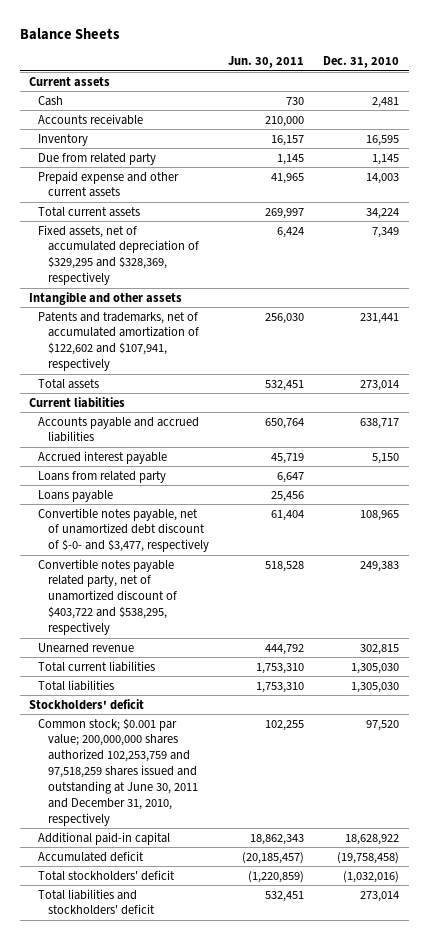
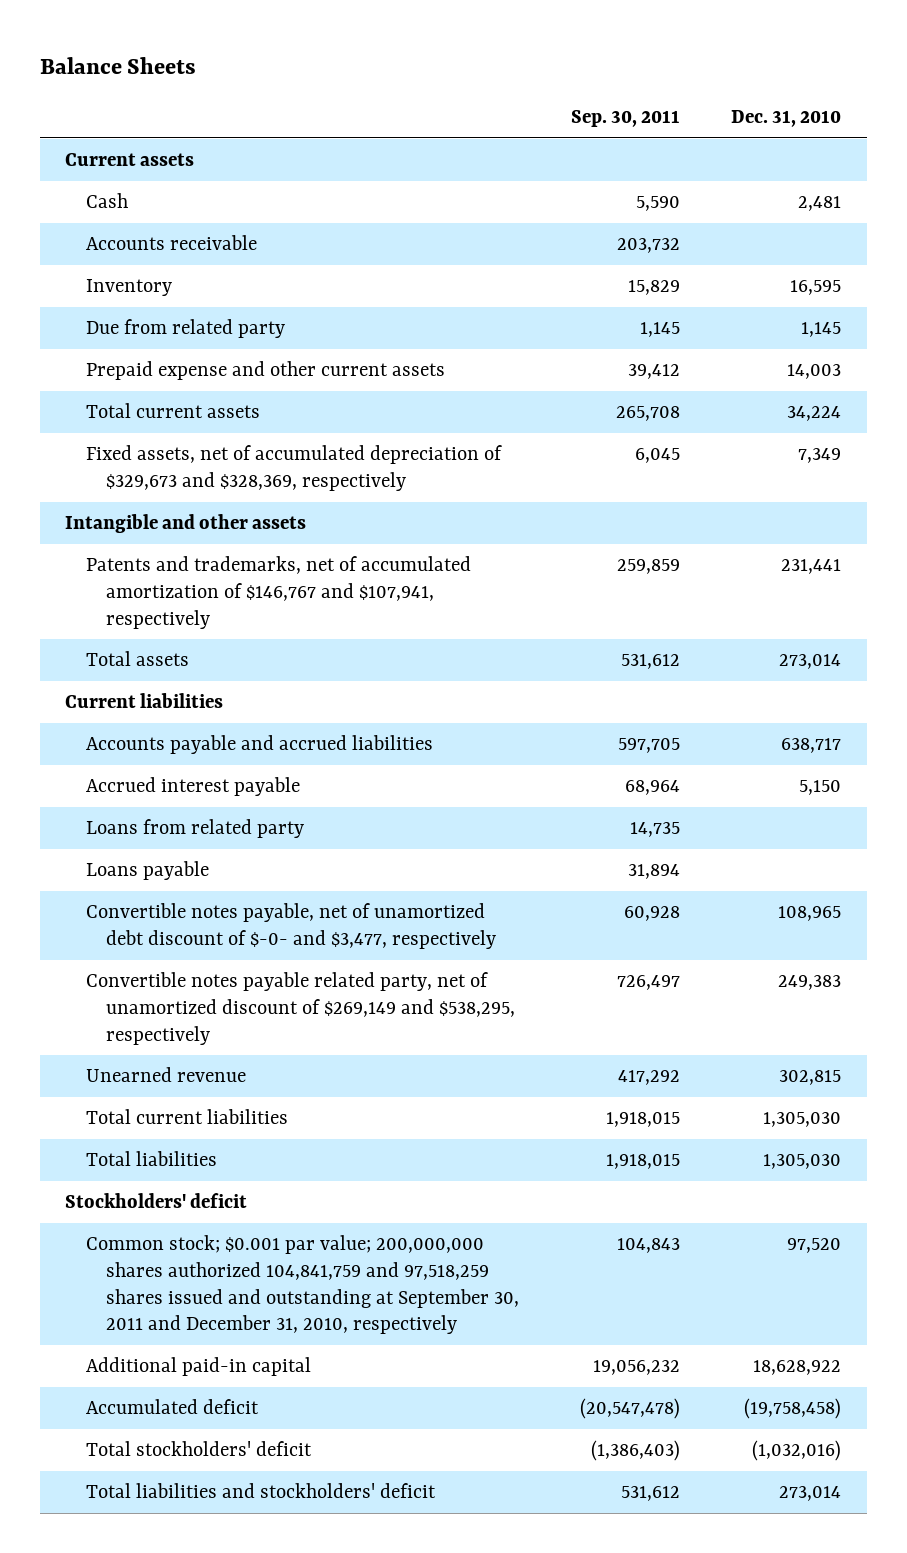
[227,56,304,69] Jun. 30, 2011 -> none
none -> [570,109,680,127] Sep. 30, 2011
[38,224,199,286] Fixed assets, net of accumulated depreciation of $329,295 and $328,369, respectively -> [85,445,502,491] Fixed assets, net of accumulated depreciation of $329,673 and $328,369, respectively
[38,311,199,372] Patents and trademarks, net of accumulated amortization of $122,602 and $107,941, respectively -> [85,556,471,629] Patents and trademarks, net of accumulated amortization of $146,767 and $107,941, respectively
[38,558,177,636] Convertible notes payable related party, net of unamortized discount of $403,722 and $538,295, respectively -> [85,972,516,1045] Convertible notes payable related party, net of unamortized discount of $269,149 and $538,295, respectively
[38,717,198,826] Common stock; $0.001 par value; 200,000,000 shares authorized 102,253,759 and 97,518,259 shares issued and outstanding at June 30, 2011 and December 31, 2010, respectively -> [85,1235,520,1335] Common stock; $0.001 par value; 200,000,000 shares authorized 104,841,759 and 97,518,259 shares issued and outstanding at September 30, 2011 and December 31, 2010, respectively

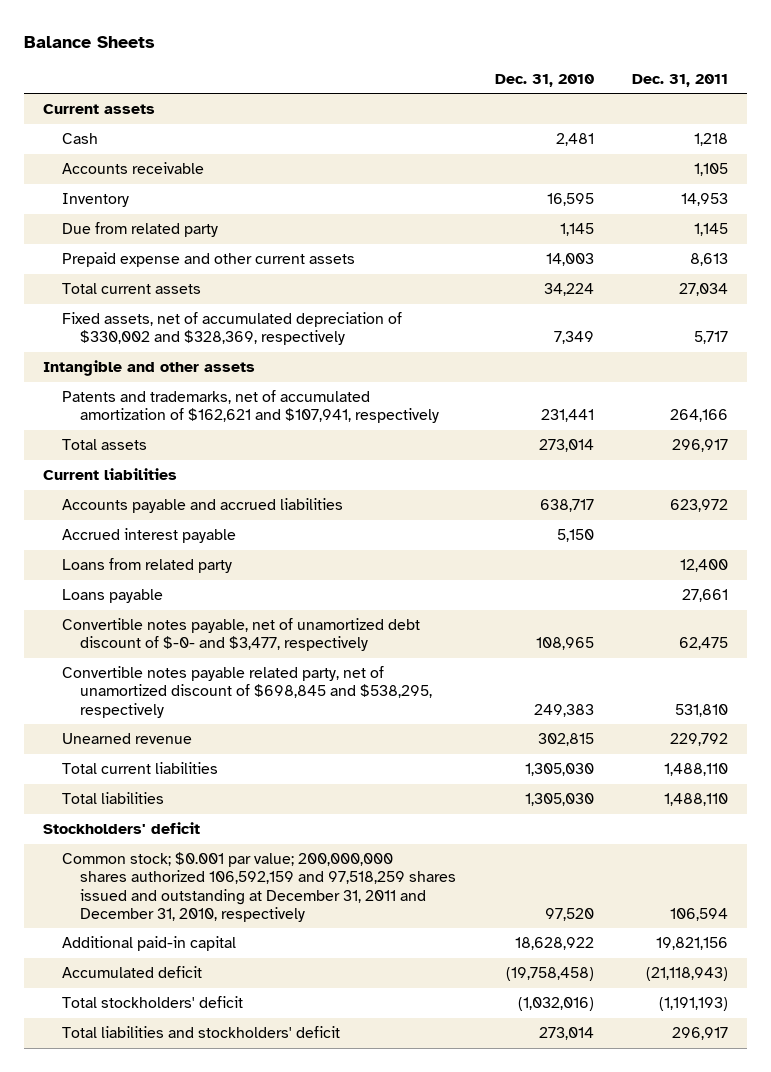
[570,109,680,127] Sep. 30, 2011 -> none
none -> [632,73,729,87] Dec. 31, 2011
[85,445,502,491] Fixed assets, net of accumulated depreciation of $329,673 and $328,369, respectively -> [61,312,402,346] Fixed assets, net of accumulated depreciation of $330,002 and $328,369, respectively
[85,556,471,629] Patents and trademarks, net of accumulated amortization of $146,767 and $107,941, respectively -> [61,390,440,424] Patents and trademarks, net of accumulated amortization of $162,621 and $107,941, respectively
[85,972,516,1045] Convertible notes payable related party, net of unamortized discount of $269,149 and $538,295, respectively -> [61,666,433,718] Convertible notes payable related party, net of unamortized discount of $698,845 and $538,295, respectively
[85,1235,520,1335] Common stock; $0.001 par value; 200,000,000 shares authorized 104,841,759 and 97,518,259 shares issued and outstanding at September 30, 2011 and December 31, 2010, respectively -> [61,852,457,922] Common stock; $0.001 par value; 200,000,000 shares authorized 106,592,159 and 97,518,259 shares issued and outstanding at December 31, 2011 and December 31, 2010, respectively

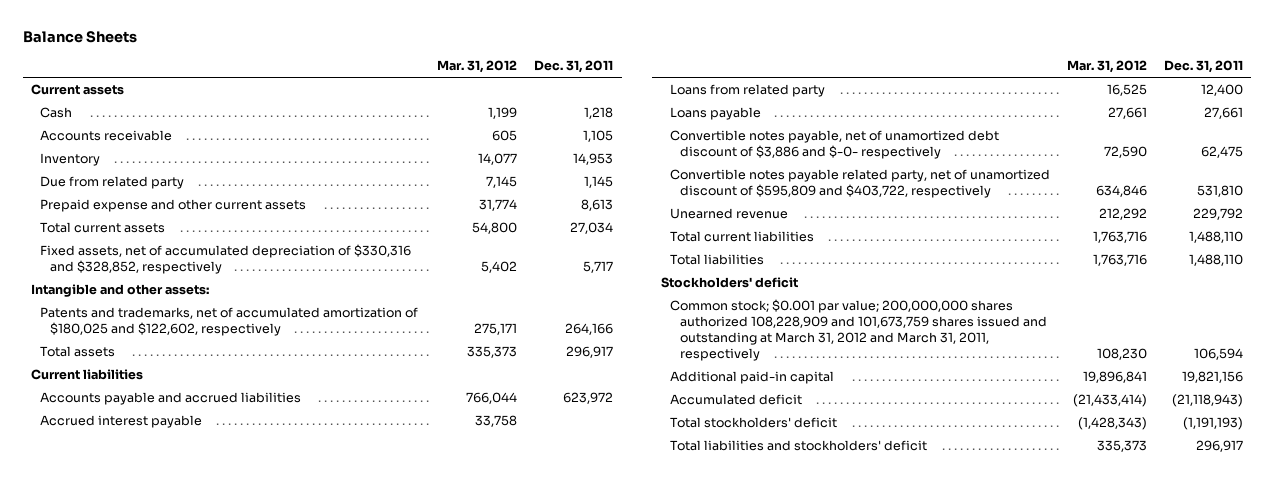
[494,73,594,87] Dec. 31, 2010 -> none
none -> [437,60,518,74] Mar. 31, 2012
[61,312,402,346] Fixed assets, net of accumulated depreciation of $330,002 and $328,369, respectively -> [40,243,412,274] Fixed assets, net of accumulated depreciation of $330,316 and $328,852, respectively
[42,360,255,377] Intangible and other assets -> [31,283,210,297] Intangible and other assets:
[61,390,440,424] Patents and trademarks, net of accumulated amortization of $162,621 and $107,941, respectively -> [40,306,419,336] Patents and trademarks, net of accumulated amortization of $180,025 and $122,602, respectively
[61,618,420,652] Convertible notes payable, net of unamortized debt discount of $-0- and $3,477, respectively -> [670,129,1000,159] Convertible notes payable, net of unamortized debt discount of $3,886 and $-0- respectively
[61,666,433,718] Convertible notes payable related party, net of unamortized discount of $698,845 and $538,295, respectively -> [670,168,1051,198] Convertible notes payable related party, net of unamortized discount of $595,809 and $403,722, respectively
[61,852,457,922] Common stock; $0.001 par value; 200,000,000 shares authorized 106,592,159 and 97,518,259 shares issued and outstanding at December 31, 2011 and December 31, 2010, respectively -> [670,298,1047,362] Common stock; $0.001 par value; 200,000,000 shares authorized 108,228,909 and 101,673,759 shares issued and outstanding at March 31, 2012 and March 31, 2011, respectively

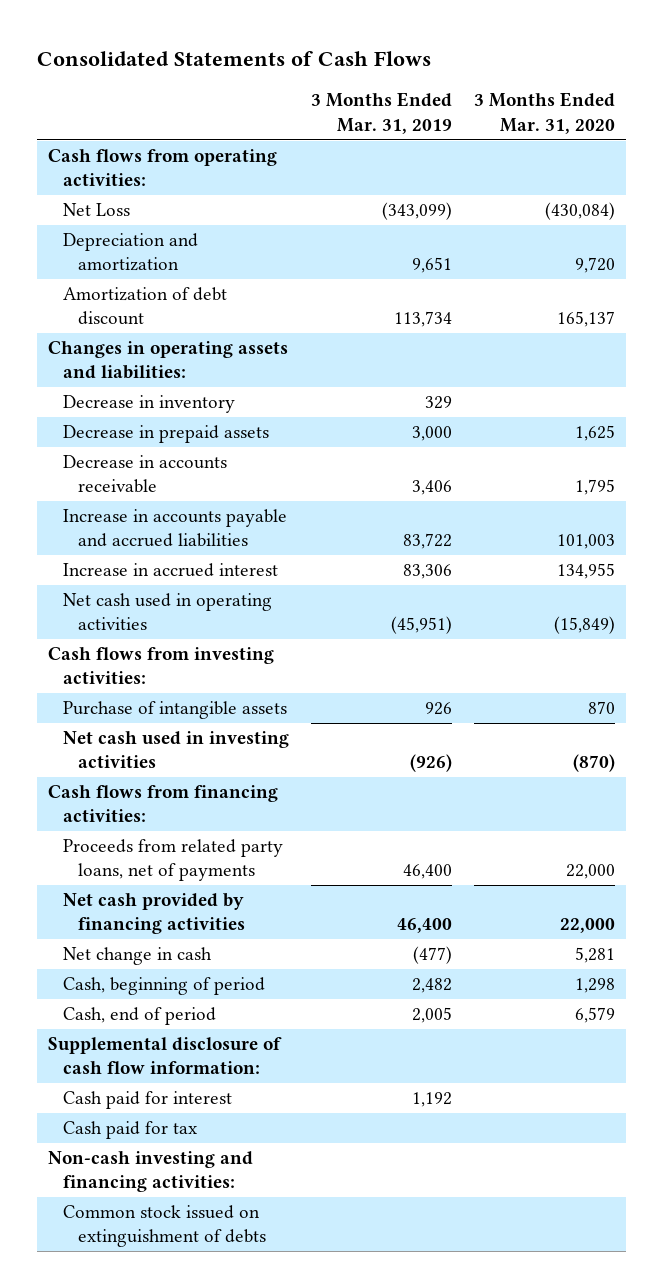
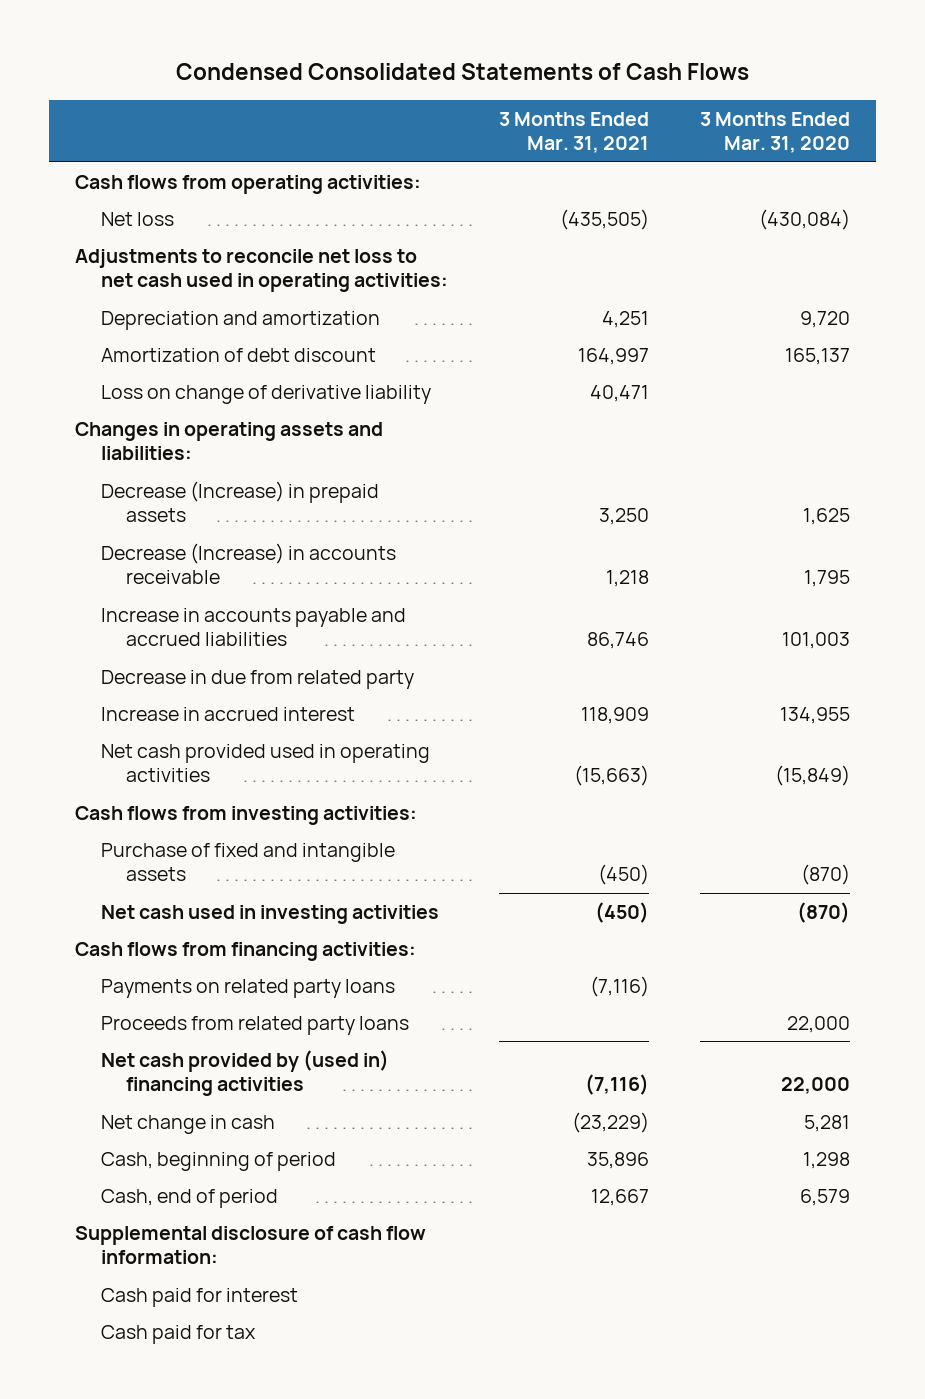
[36,51,431,67] Consolidated Statements of Cash Flows -> [175,63,749,81] Condensed Consolidated Statements of Cash Flows
[310,92,452,134] 3 Months Ended Mar. 31, 2019 -> none
none -> [498,111,649,154] 3 Months Ended Mar. 31, 2021
[62,203,130,217] Net Loss -> [100,211,174,226] Net loss
none -> [75,248,448,293] Adjustments to reconcile net loss to net cash used in operating activities:
none -> [100,384,431,404] Loss on change of derivative liability
[62,395,235,414] Decrease in inventory -> none
[62,425,269,444] Decrease in prepaid assets -> [100,480,379,523] Decrease (Increase) in prepaid assets
[62,455,227,494] Decrease in accounts receivable -> [100,542,396,585] Decrease (Increase) in accounts receivable
none -> [100,669,414,689] Decrease in due from related party
[62,593,272,631] Net cash used in operating activities -> [100,743,430,783] Net cash provided used in operating activities
[62,701,287,720] Purchase of intangible assets -> [100,842,395,882] Purchase of fixed and intangible assets
[587,701,615,715] 870 -> [801,864,851,886] (870)
none -> [100,978,395,998] Payments on related party loans
[62,839,283,882] Proceeds from related party loans, net of payments -> [100,1015,409,1035] Proceeds from related party loans
[62,893,246,935] Net cash provided by financing activities -> [100,1049,389,1097] Net cash provided by (used in) financing activities
[47,1151,253,1193] Non-cash investing and financing activities: -> none
[62,1205,267,1248] Common stock issued on extinguishment of debts -> none

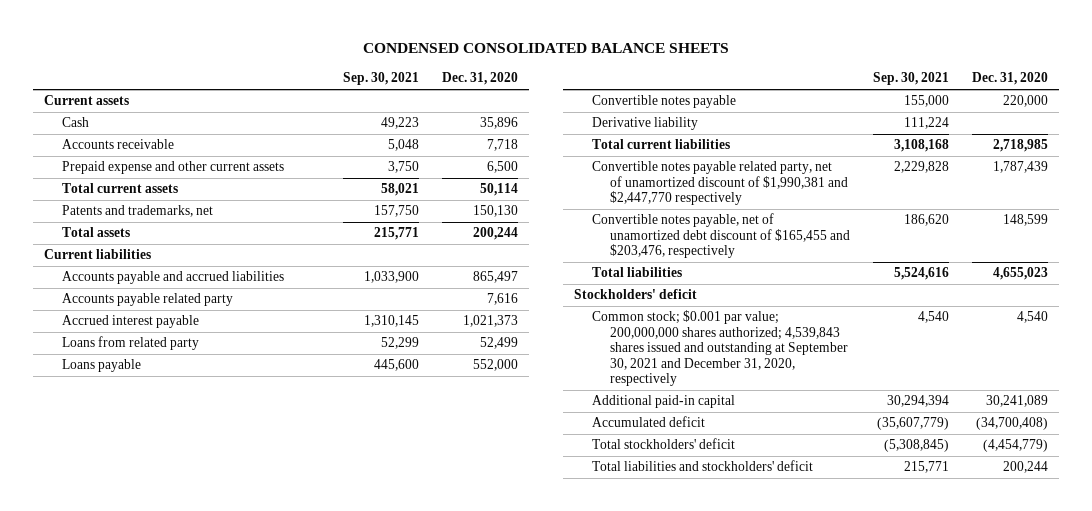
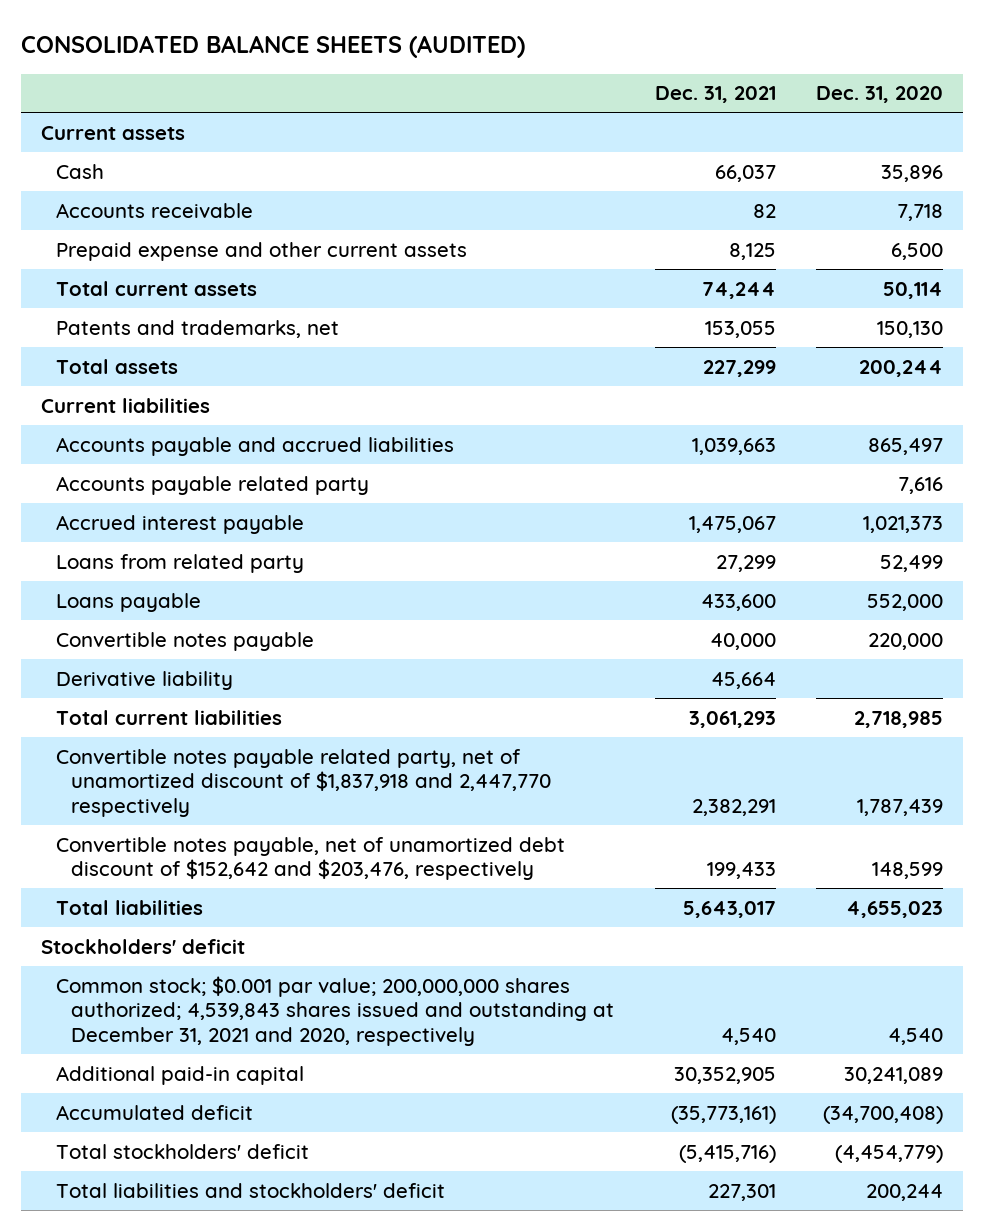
[362,43,729,54] CONDENSED CONSOLIDATED BALANCE SHEETS -> [21,35,526,59] CONSOLIDATED BALANCE SHEETS (AUDITED)
[343,72,420,86] Sep. 30, 2021 -> none
none -> [654,86,776,104] Dec. 31, 2021
[592,161,849,206] Convertible notes payable related party, net of unamortized discount of $1,990,381 and $2,447,770 respectively -> [56,748,552,817] Convertible notes payable related party, net of unamortized discount of $1,837,918 and 2,447,770 respectively
[592,213,851,259] Convertible notes payable, net of unamortized debt discount of $165,455 and $203,476, respectively -> [56,836,566,881] Convertible notes payable, net of unamortized debt discount of $152,642 and $203,476, respectively
[592,310,849,387] Common stock; $0.001 par value; 200,000,000 shares authorized; 4,539,843 shares issued and outstanding at September 30, 2021 and December 31, 2020, respectively -> [56,975,615,1046] Common stock; $0.001 par value; 200,000,000 shares authorized; 4,539,843 shares issued and outstanding at December 31, 2021 and 2020, respectively

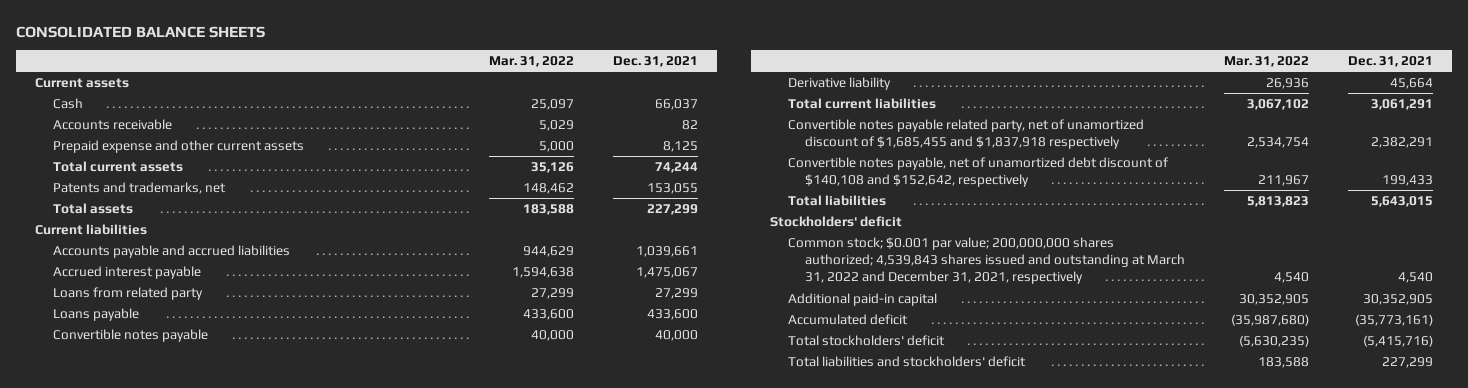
[21,35,526,59] CONSOLIDATED BALANCE SHEETS (AUDITED) -> [15,25,265,38] CONSOLIDATED BALANCE SHEETS
[816,86,944,104] Dec. 31, 2020 -> none
none -> [488,56,574,68] Mar. 31, 2022
[56,475,370,495] Accounts payable related party -> none
[691,437,776,455] 1,039,663 -> [635,245,698,257] 1,039,661
[688,710,776,728] 3,061,293 -> [1370,98,1433,110] 3,061,291
[56,748,552,817] Convertible notes payable related party, net of unamortized discount of $1,837,918 and 2,447,770 respectively -> [787,118,1144,150] Convertible notes payable related party, net of unamortized discount of $1,685,455 and $1,837,918 respectively
[56,836,566,881] Convertible notes payable, net of unamortized debt discount of $152,642 and $203,476, respectively -> [787,156,1169,188] Convertible notes payable, net of unamortized debt discount of $140,108 and $152,642, respectively
[682,900,776,918] 5,643,017 -> [1370,195,1433,207] 5,643,015
[56,975,615,1046] Common stock; $0.001 par value; 200,000,000 shares authorized; 4,539,843 shares issued and outstanding at December 31, 2021 and 2020, respectively -> [787,236,1185,285] Common stock; $0.001 par value; 200,000,000 shares authorized; 4,539,843 shares issued and outstanding at March 31, 2022 and December 31, 2021, respectively
[707,1183,776,1201] 227,301 -> [1381,356,1433,368] 227,299

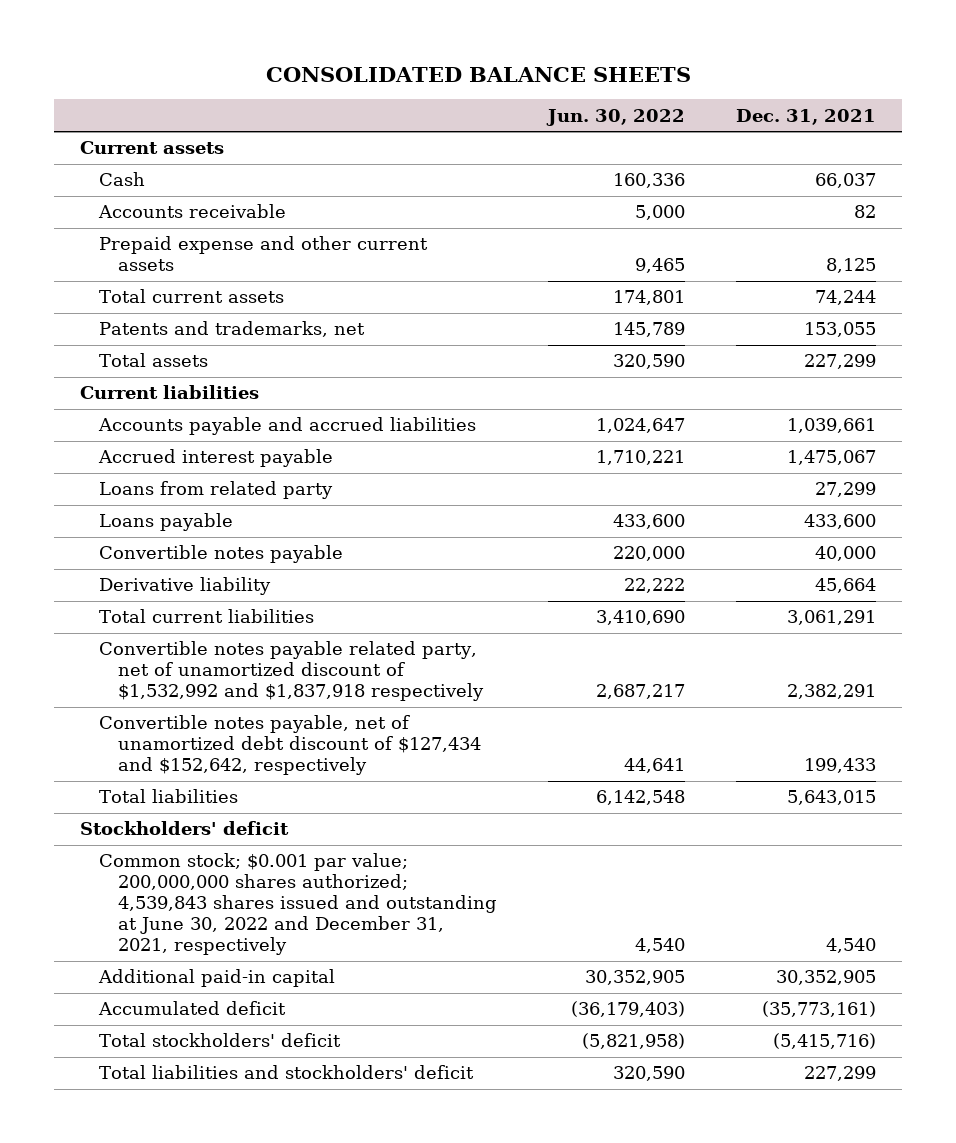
[488,56,574,68] Mar. 31, 2022 -> none
none -> [545,108,685,126] Jun. 30, 2022
[787,118,1144,150] Convertible notes payable related party, net of unamortized discount of $1,685,455 and $1,837,918 respectively -> [98,641,484,702] Convertible notes payable related party, net of unamortized discount of $1,532,992 and $1,837,918 respectively
[787,156,1169,188] Convertible notes payable, net of unamortized debt discount of $140,108 and $152,642, respectively -> [98,715,481,776] Convertible notes payable, net of unamortized debt discount of $127,434 and $152,642, respectively
[787,236,1185,285] Common stock; $0.001 par value; 200,000,000 shares authorized; 4,539,843 shares issued and outstanding at March 31, 2022 and December 31, 2021, respectively -> [98,853,497,956] Common stock; $0.001 par value; 200,000,000 shares authorized; 4,539,843 shares issued and outstanding at June 30, 2022 and December 31, 2021, respectively

